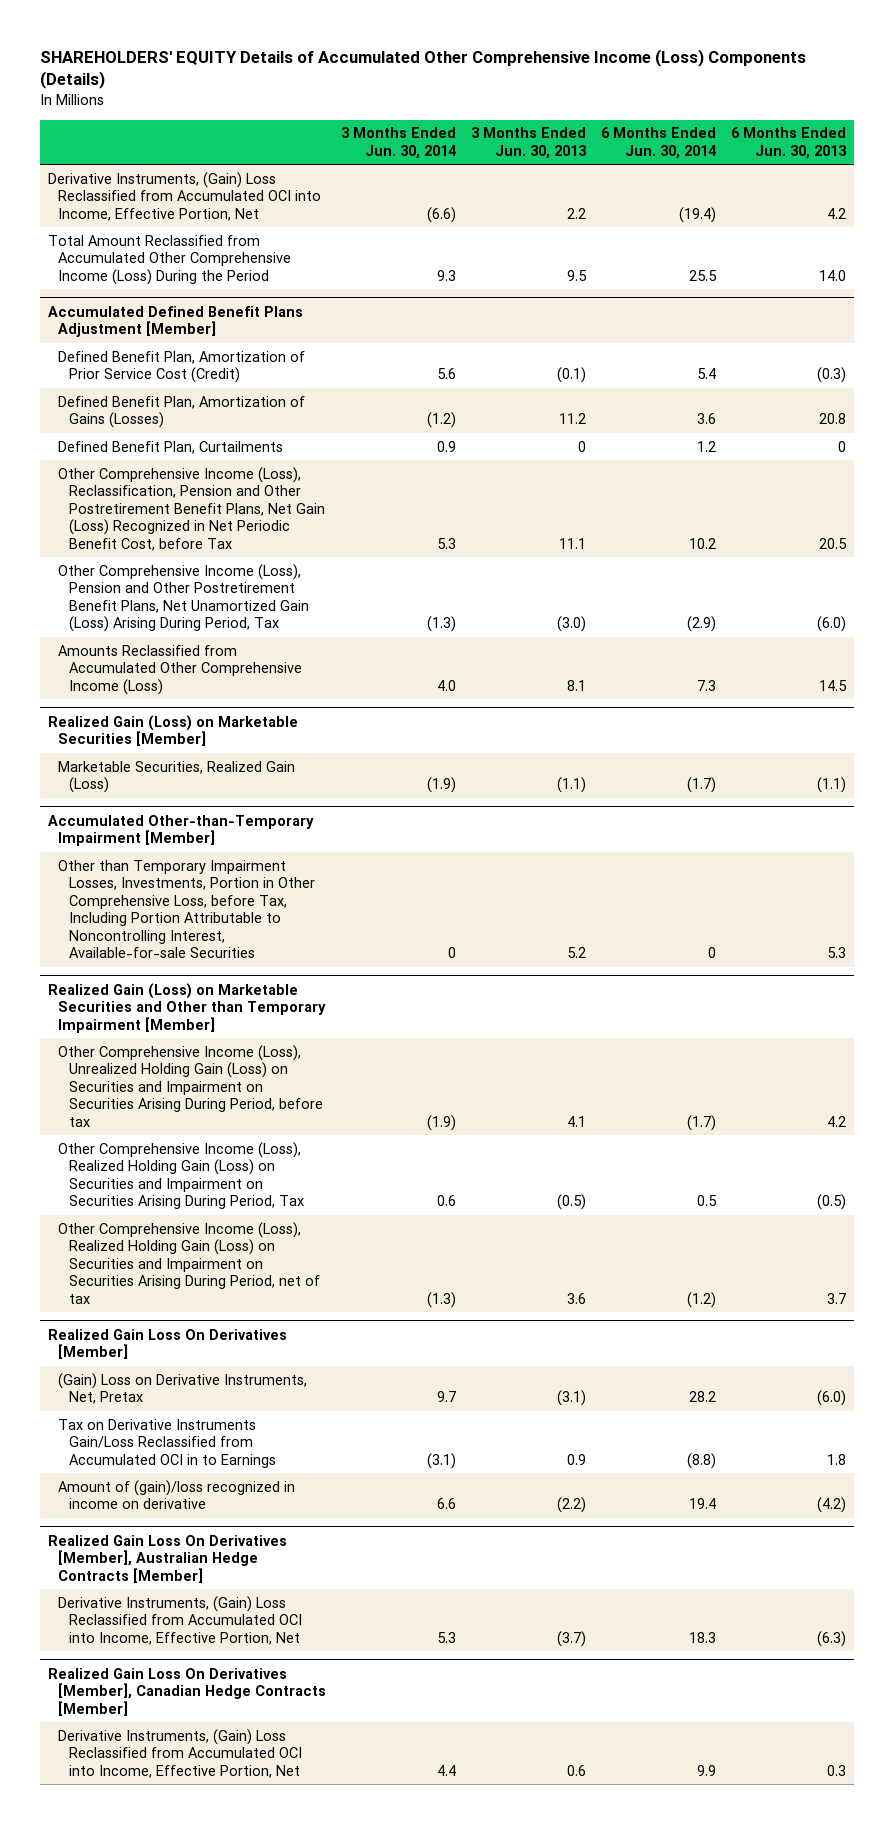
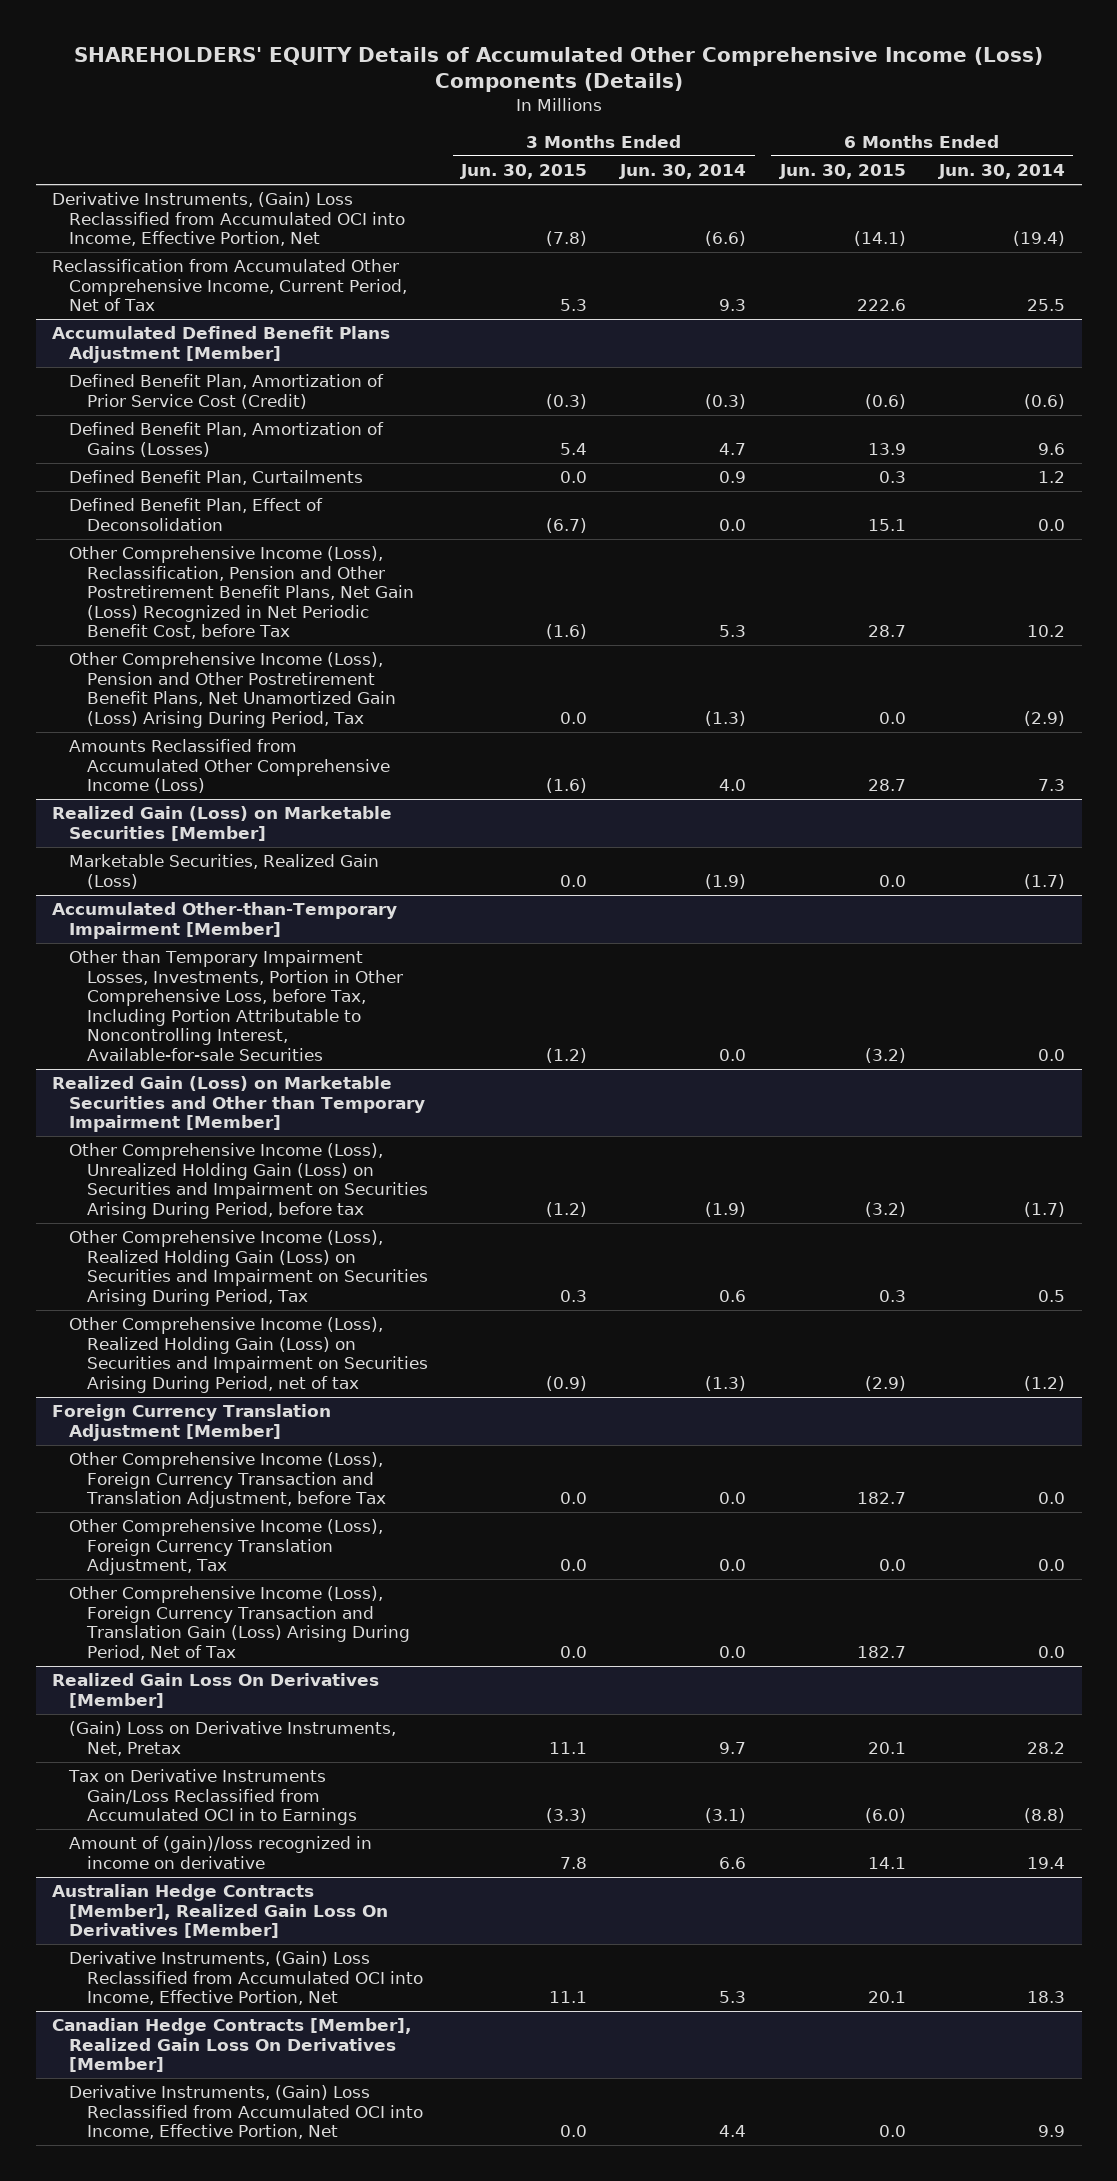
[471,127,587,159] 3 Months Ended Jun. 30, 2013 -> none
[731,127,847,159] 6 Months Ended Jun. 30, 2013 -> none
none -> [460,164,588,180] Jun. 30, 2015
none -> [778,164,906,180] Jun. 30, 2015
[47,234,292,285] Total Amount Reclassified from Accumulated Other Comprehensive Income (Loss) During the Period -> [52,259,408,312] Reclassification from Accumulated Other Comprehensive Income, Current Period, Net of Tax
[437,368,457,380] 5.6 -> [705,393,747,409] (0.3)
[697,368,717,380] 5.4 -> [1024,393,1066,409] (0.6)
[427,412,457,429] (1.2) -> [719,442,747,455] 4.7
[697,413,717,425] 3.6 -> [1038,442,1066,455] 9.6
none -> [69,498,324,531] Defined Benefit Plan, Effect of Deconsolidation
[448,947,457,959] 0 -> [719,1048,747,1061] 0.0
[708,947,717,959] 0 -> [1038,1048,1066,1061] 0.0
none -> [52,1404,332,1441] Foreign Currency Translation Adjustment [Member]
none -> [69,1452,386,1509] Other Comprehensive Income (Loss), Foreign Currency Transaction and Translation Adjustment, before Tax
none -> [69,1519,384,1576] Other Comprehensive Income (Loss), Foreign Currency Translation Adjustment, Tax
none -> [69,1586,410,1660] Other Comprehensive Income (Loss), Foreign Currency Transaction and Translation Gain (Loss) Arising During Period, Net of Tax
[47,1534,287,1583] Realized Gain Loss On Derivatives [Member], Australian Hedge Contracts [Member] -> [52,1884,389,1939] Australian Hedge Contracts [Member], Realized Gain Loss On Derivatives [Member]
[47,1667,327,1716] Realized Gain Loss On Derivatives [Member], Canadian Hedge Contracts [Member] -> [52,2018,412,2073] Canadian Hedge Contracts [Member], Realized Gain Loss On Derivatives [Member]

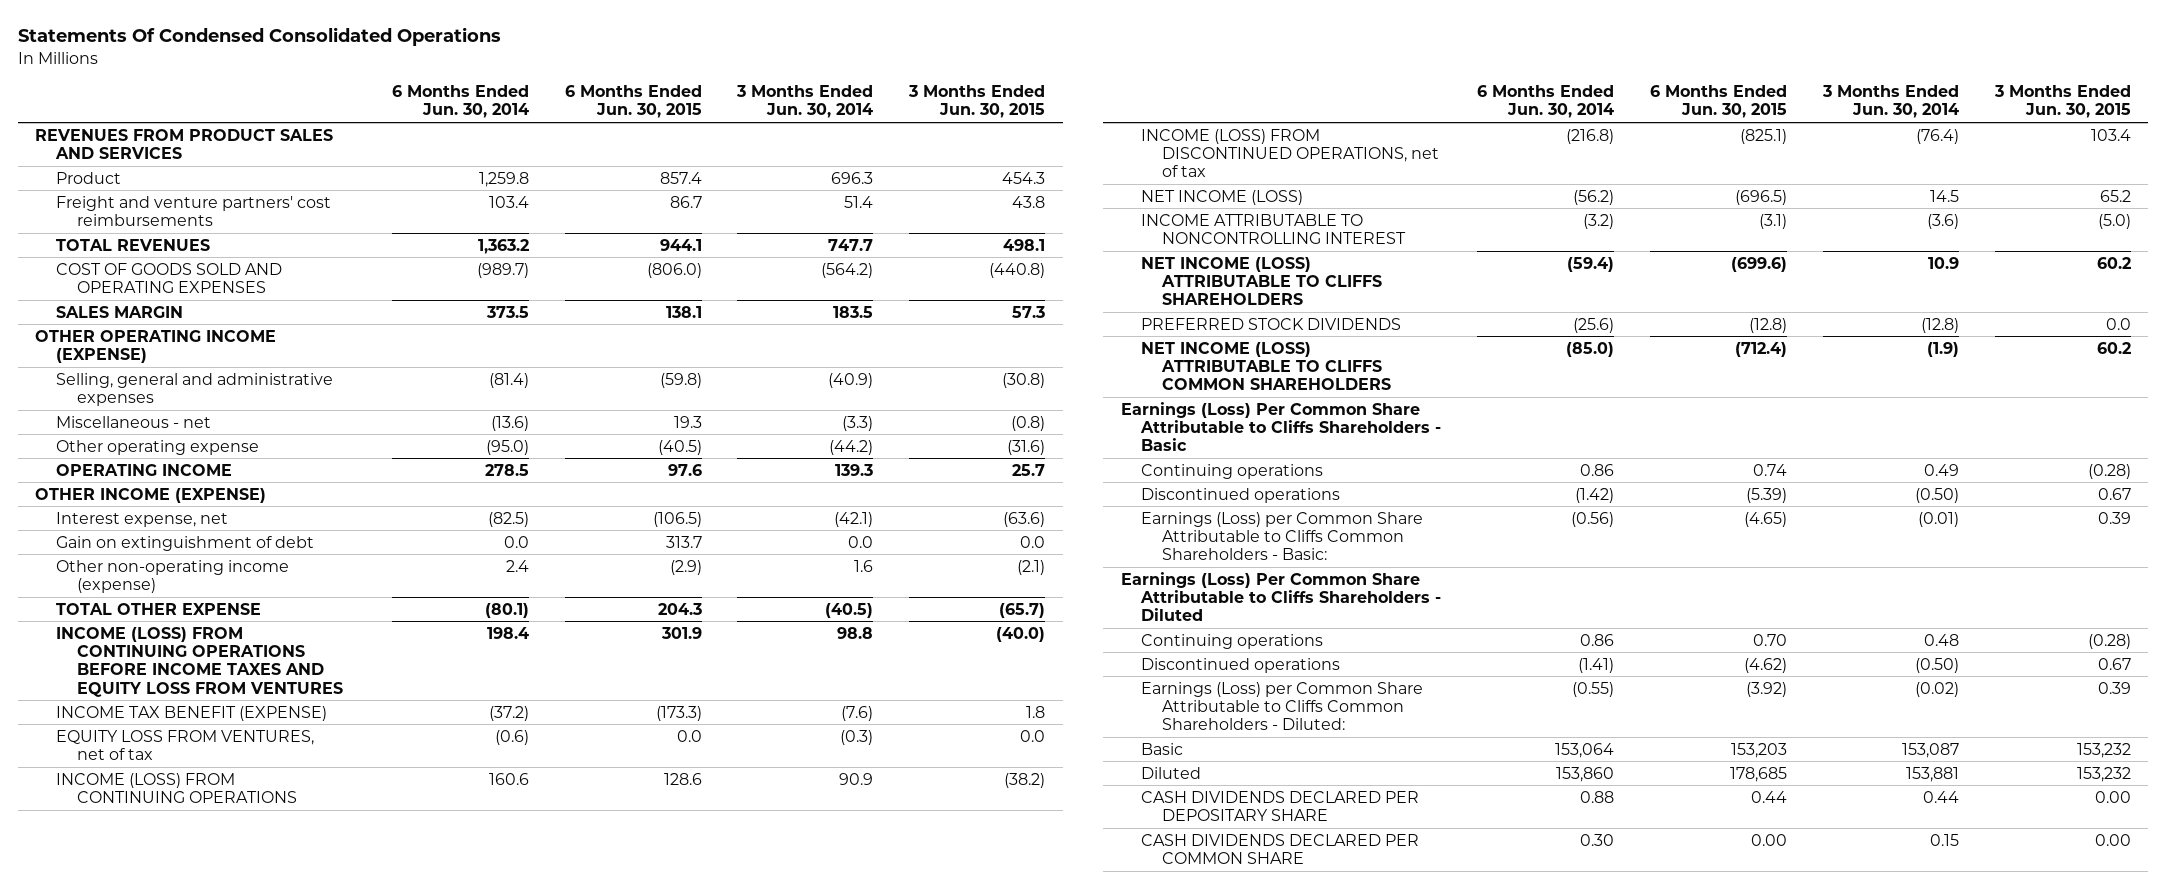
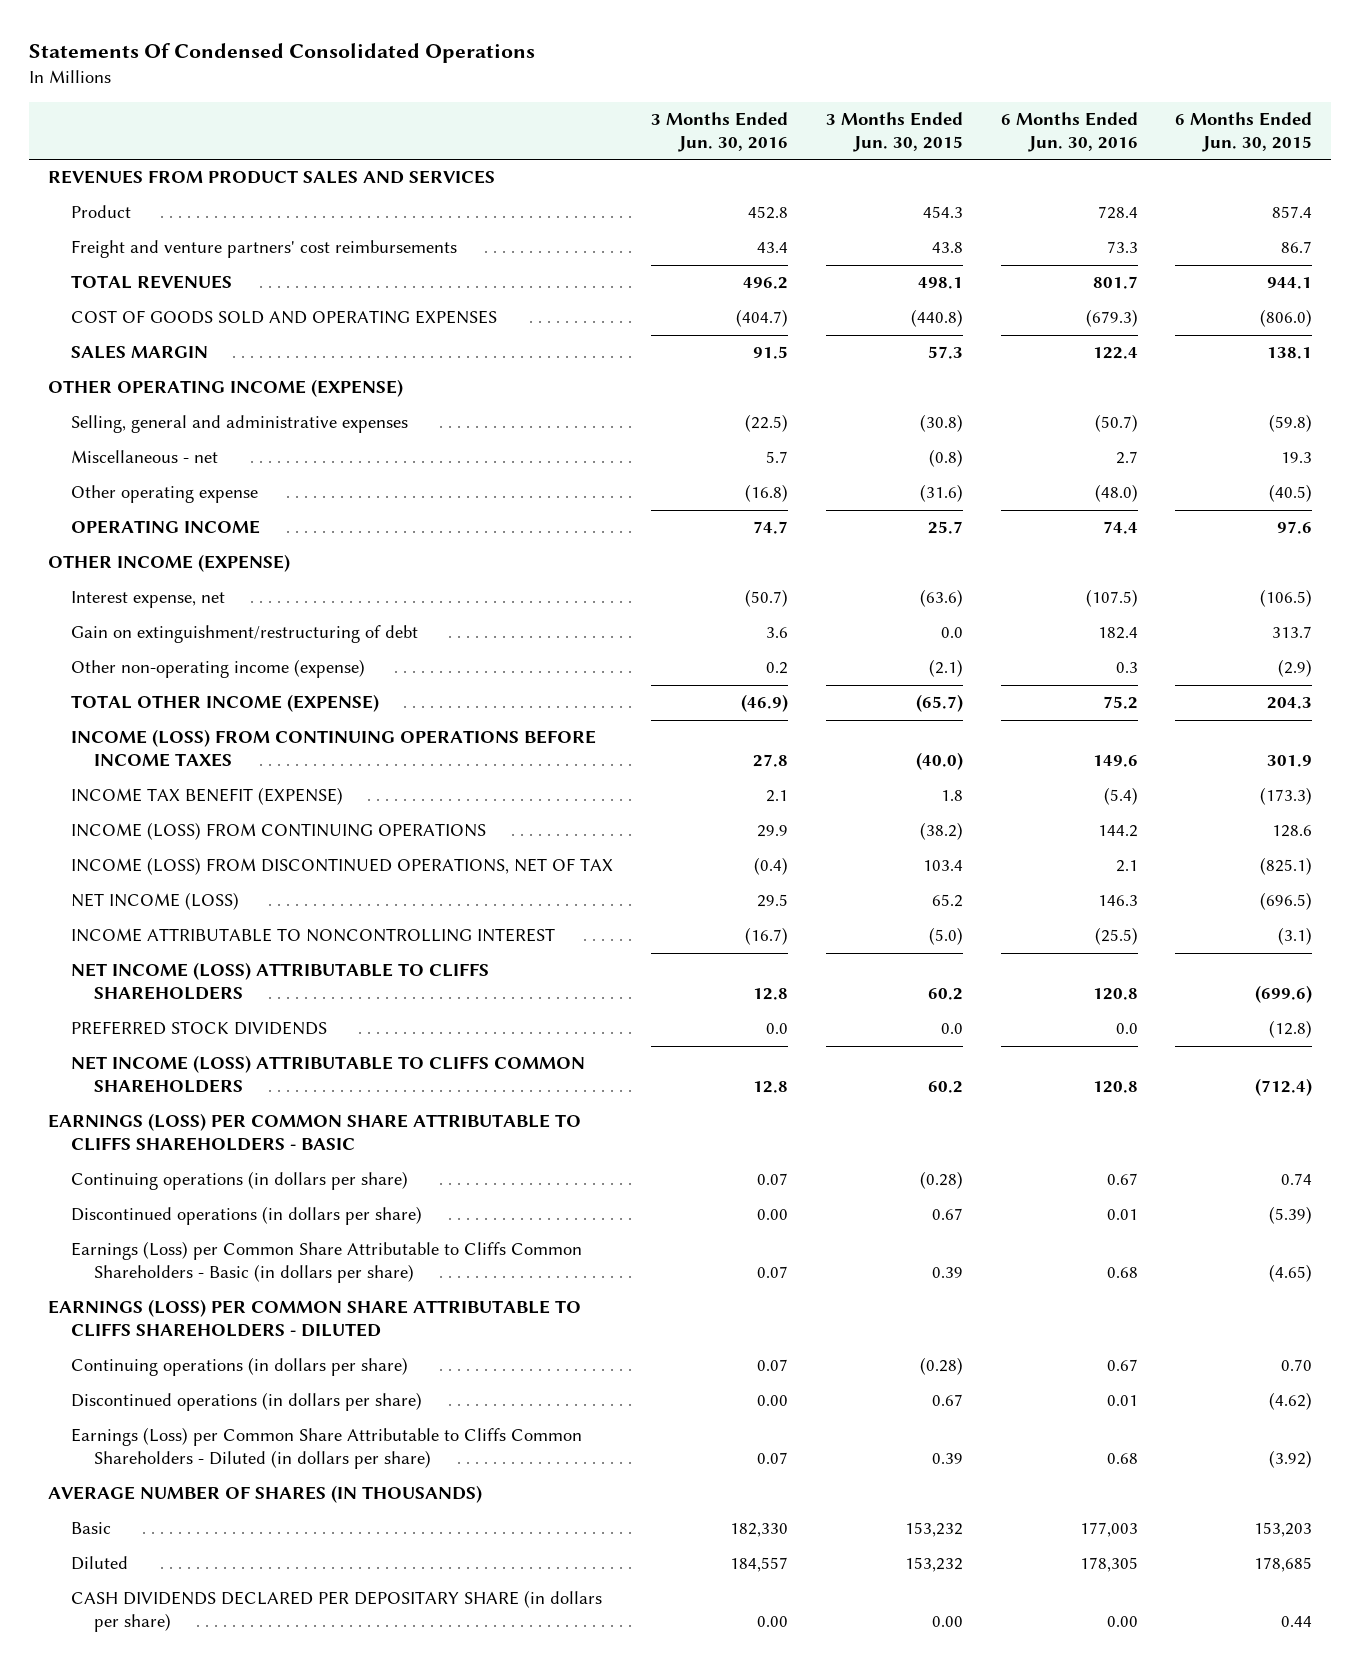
[391,85,529,119] 6 Months Ended Jun. 30, 2014 -> none
[736,85,874,119] 3 Months Ended Jun. 30, 2014 -> none
none -> [650,111,788,153] 3 Months Ended Jun. 30, 2016
none -> [1000,111,1138,153] 6 Months Ended Jun. 30, 2016
[56,535,315,551] Gain on extinguishment of debt -> [71,625,419,644] Gain on extinguishment/restructuring of debt
[56,602,262,615] TOTAL OTHER EXPENSE -> [71,694,380,713] TOTAL OTHER INCOME (EXPENSE)
[56,626,343,697] INCOME (LOSS) FROM CONTINUING OPERATIONS BEFORE INCOME TAXES AND EQUITY LOSS FROM VENTURES -> [71,729,597,768] INCOME (LOSS) FROM CONTINUING OPERATIONS BEFORE INCOME TAXES
[56,729,315,761] EQUITY LOSS FROM VENTURES, net of tax -> none
[1141,128,1439,178] INCOME (LOSS) FROM DISCONTINUED OPERATIONS, net of tax -> [71,857,614,876] INCOME (LOSS) FROM DISCONTINUED OPERATIONS, NET OF TAX
[1120,401,1442,452] Earnings (Loss) Per Common Share Attributable to Cliffs Shareholders - Basic -> [47,1113,581,1152] EARNINGS (LOSS) PER COMMON SHARE ATTRIBUTABLE TO CLIFFS SHAREHOLDERS - BASIC
[1141,463,1324,479] Continuing operations -> [71,1171,409,1191] Continuing operations (in dollars per share)
[1141,487,1341,503] Discontinued operations -> [71,1206,423,1226] Discontinued operations (in dollars per share)
[1141,511,1424,561] Earnings (Loss) per Common Share Attributable to Cliffs Common Shareholders - Basic: -> [71,1241,583,1284] Earnings (Loss) per Common Share Attributable to Cliffs Common Shareholders - Basic (in dollars per share)
[1120,571,1442,622] Earnings (Loss) Per Common Share Attributable to Cliffs Shareholders - Diluted -> [47,1299,581,1338] EARNINGS (LOSS) PER COMMON SHARE ATTRIBUTABLE TO CLIFFS SHAREHOLDERS - DILUTED
[1141,633,1324,649] Continuing operations -> [71,1357,409,1377] Continuing operations (in dollars per share)
[1141,657,1341,673] Discontinued operations -> [71,1392,423,1412] Discontinued operations (in dollars per share)
[1141,681,1424,731] Earnings (Loss) per Common Share Attributable to Cliffs Common Shareholders - Diluted: -> [71,1427,583,1470] Earnings (Loss) per Common Share Attributable to Cliffs Common Shareholders - Diluted (in dollars per share)
none -> [47,1485,482,1504] AVERAGE NUMBER OF SHARES (IN THOUSANDS)
[1141,833,1420,865] CASH DIVIDENDS DECLARED PER COMMON SHARE -> none
[1141,790,1420,822] CASH DIVIDENDS DECLARED PER DEPOSITARY SHARE -> [71,1590,603,1633] CASH DIVIDENDS DECLARED PER DEPOSITARY SHARE (in dollars per share)

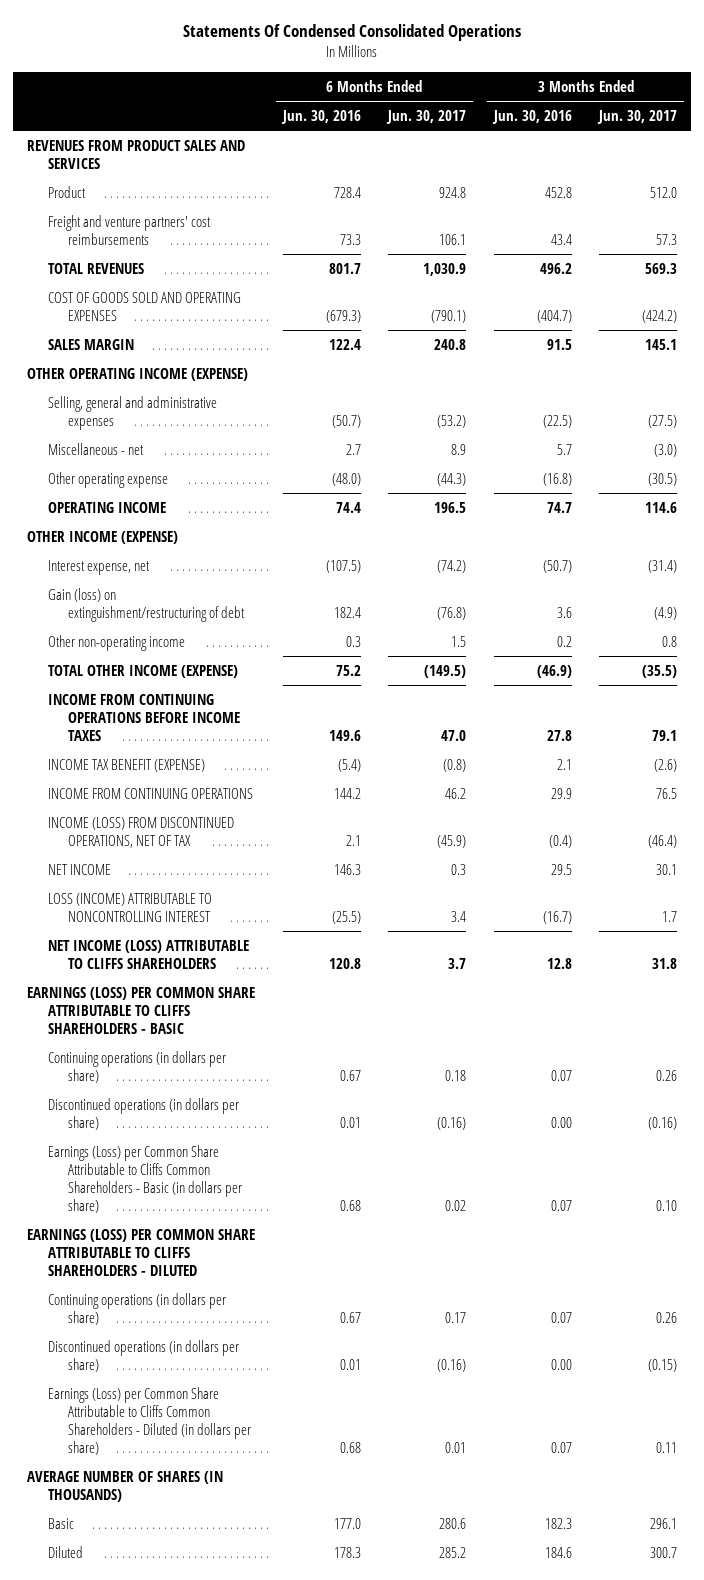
[825,111,963,153] 3 Months Ended Jun. 30, 2015 -> none
[1175,111,1313,153] 6 Months Ended Jun. 30, 2015 -> none
none -> [386,110,467,125] Jun. 30, 2017
none -> [597,110,678,125] Jun. 30, 2017
[71,625,419,644] Gain on extinguishment/restructuring of debt -> [47,587,245,623] Gain (loss) on extinguishment/restructuring of debt
[71,659,366,679] Other non-operating income (expense) -> [47,634,185,651] Other non-operating income
[71,729,597,768] INCOME (LOSS) FROM CONTINUING OPERATIONS BEFORE INCOME TAXES -> [47,693,240,742] INCOME FROM CONTINUING OPERATIONS BEFORE INCOME TAXES
[71,822,487,841] INCOME (LOSS) FROM CONTINUING OPERATIONS -> [47,787,253,799] INCOME FROM CONTINUING OPERATIONS
[71,892,240,911] NET INCOME (LOSS) -> [47,863,111,875] NET INCOME
[71,928,556,943] INCOME ATTRIBUTABLE TO NONCONTROLLING INTEREST -> [47,892,212,923] LOSS (INCOME) ATTRIBUTABLE TO NONCONTROLLING INTEREST
[71,1021,328,1036] PREFERRED STOCK DIVIDENDS -> none
[71,1055,586,1094] NET INCOME (LOSS) ATTRIBUTABLE TO CLIFFS COMMON SHAREHOLDERS -> none
[71,1590,603,1633] CASH DIVIDENDS DECLARED PER DEPOSITARY SHARE (in dollars per share) -> none
[729,1523,788,1538] 182,330 -> [544,1517,572,1529] 182.3
[1079,1522,1138,1538] 177,003 -> [333,1517,361,1529] 177.0
[729,1557,788,1573] 184,557 -> [544,1546,572,1558] 184.6
[1079,1557,1138,1573] 178,305 -> [333,1546,361,1558] 178.3

